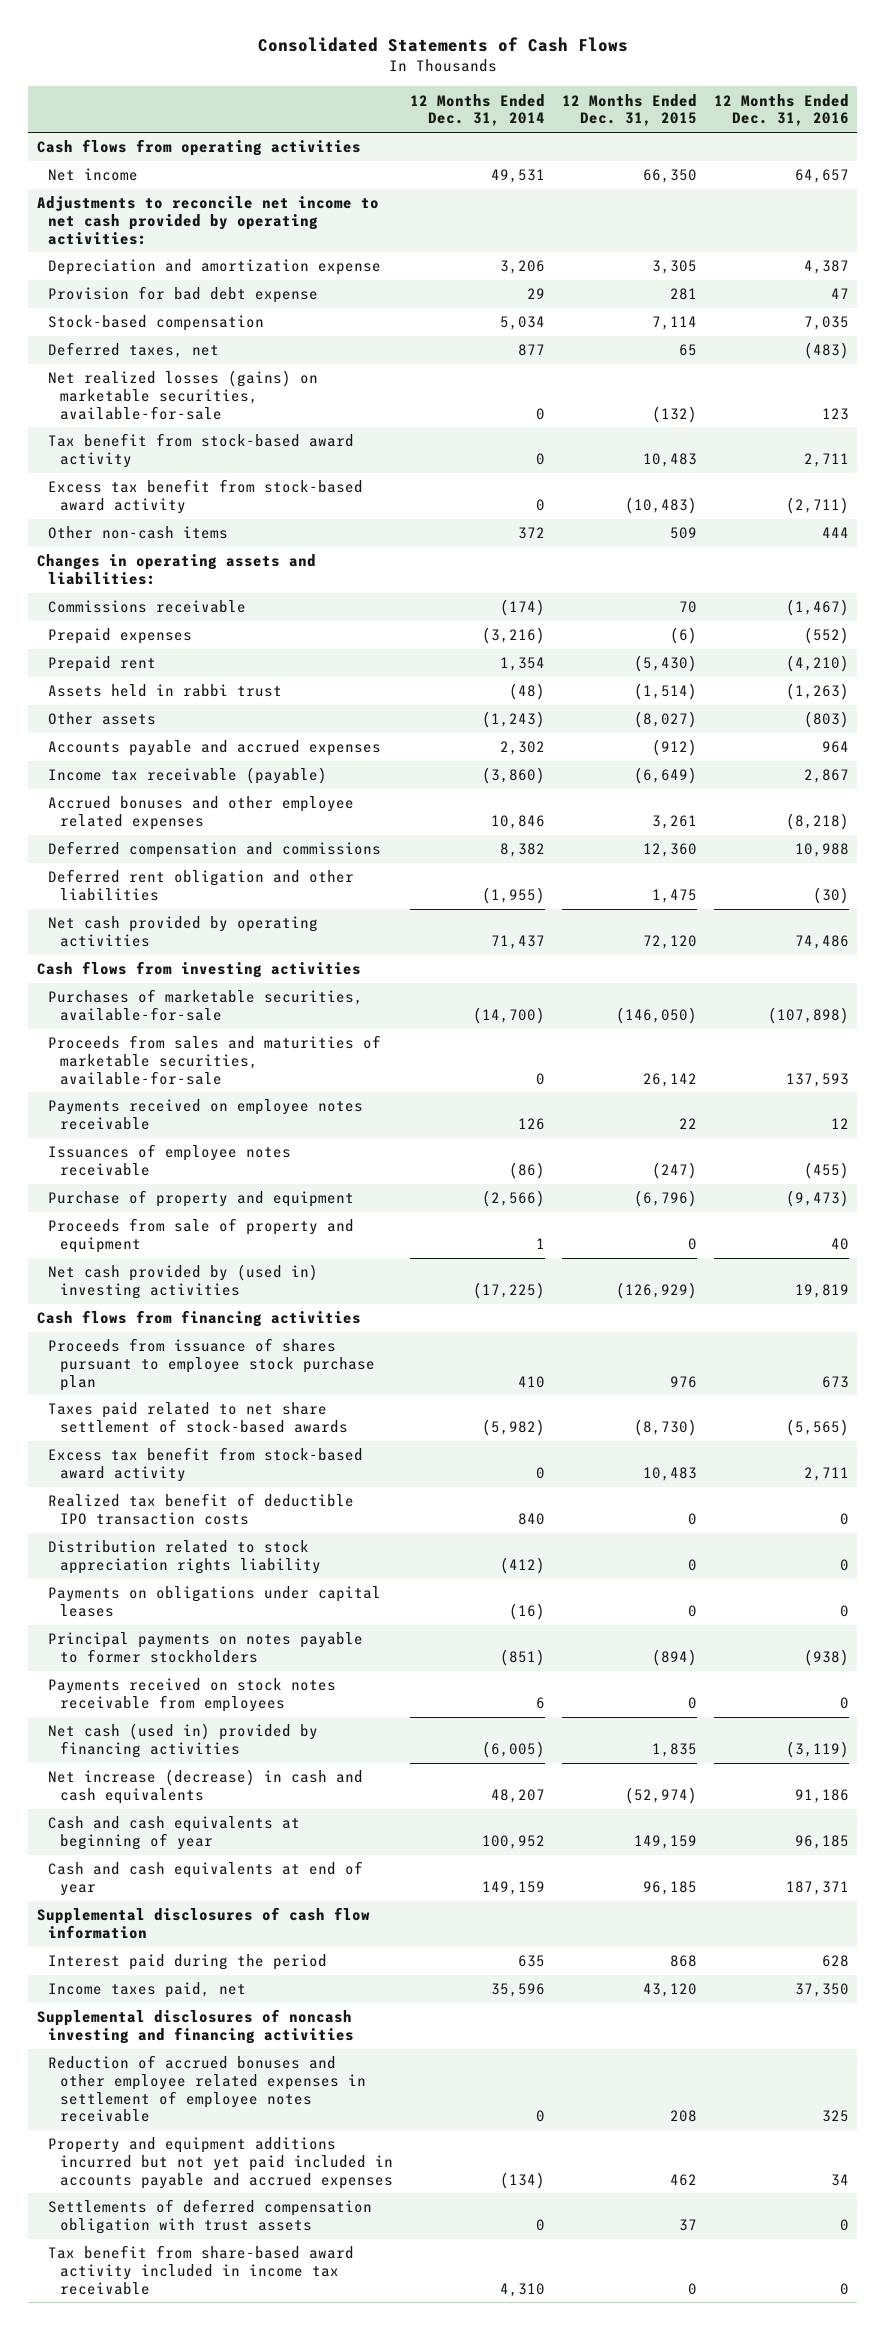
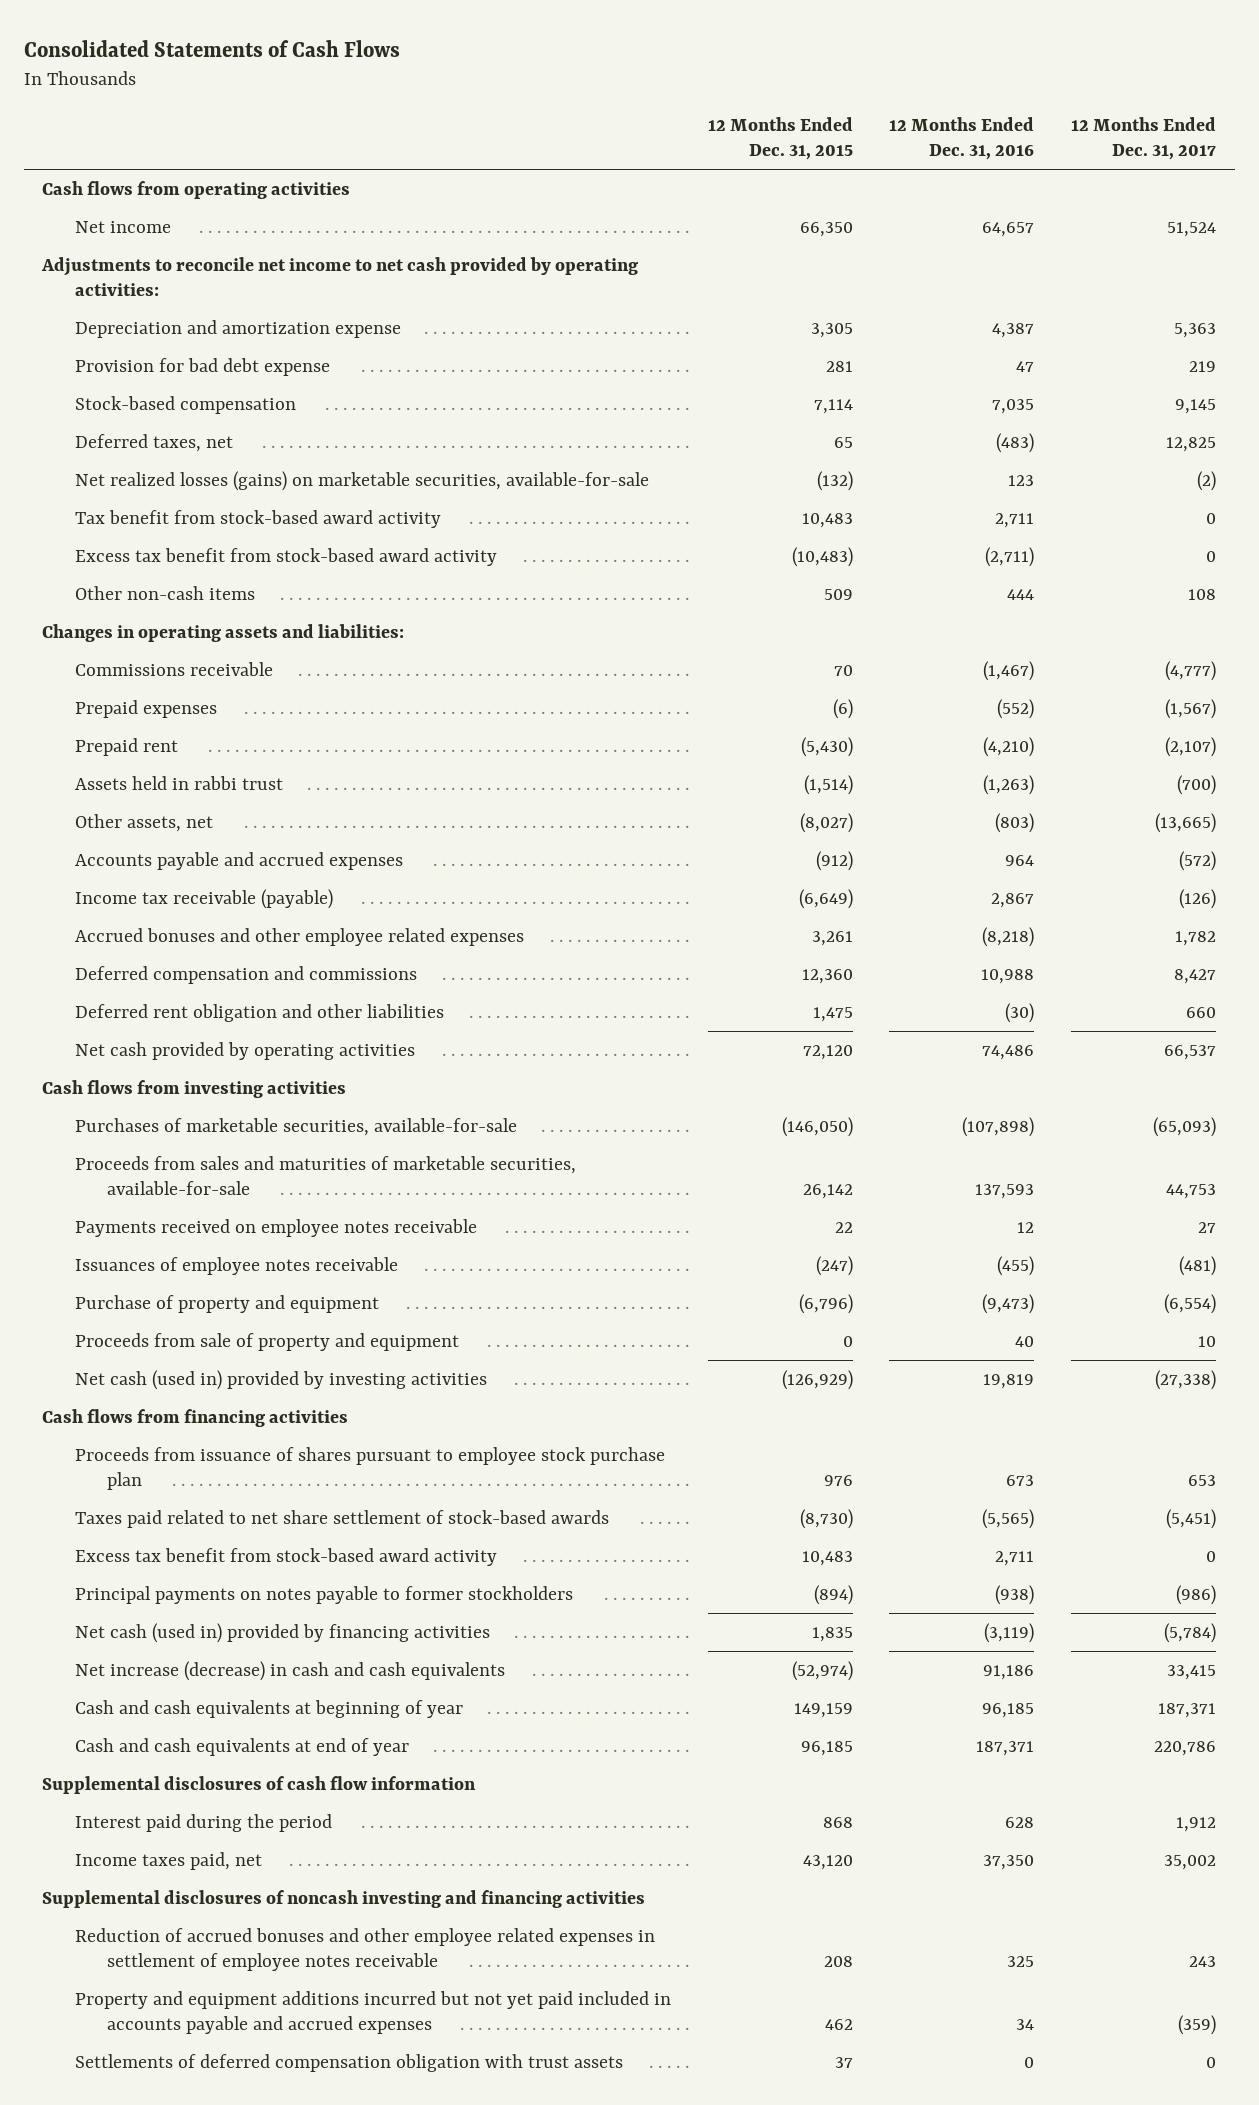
[409,93,545,127] 12 Months Ended Dec. 31, 2014 -> none
none -> [1071,117,1217,160] 12 Months Ended Dec. 31, 2017
[48,712,157,726] Other assets -> [74,814,213,833] Other assets, net
[48,1264,319,1299] Net cash provided by (used in) investing activities -> [74,1370,487,1391] Net cash (used in) provided by investing activities
[48,1493,355,1525] Realized tax benefit of deductible IPO transaction costs -> none
[48,1540,321,1574] Distribution related to stock appreciation rights liability -> none
[48,1586,382,1617] Payments on obligations under capital leases -> none
[48,1678,337,1712] Payments received on stock notes receivable from employees -> none
[48,2245,355,2295] Tax benefit from share-based award activity included in income tax receivable -> none

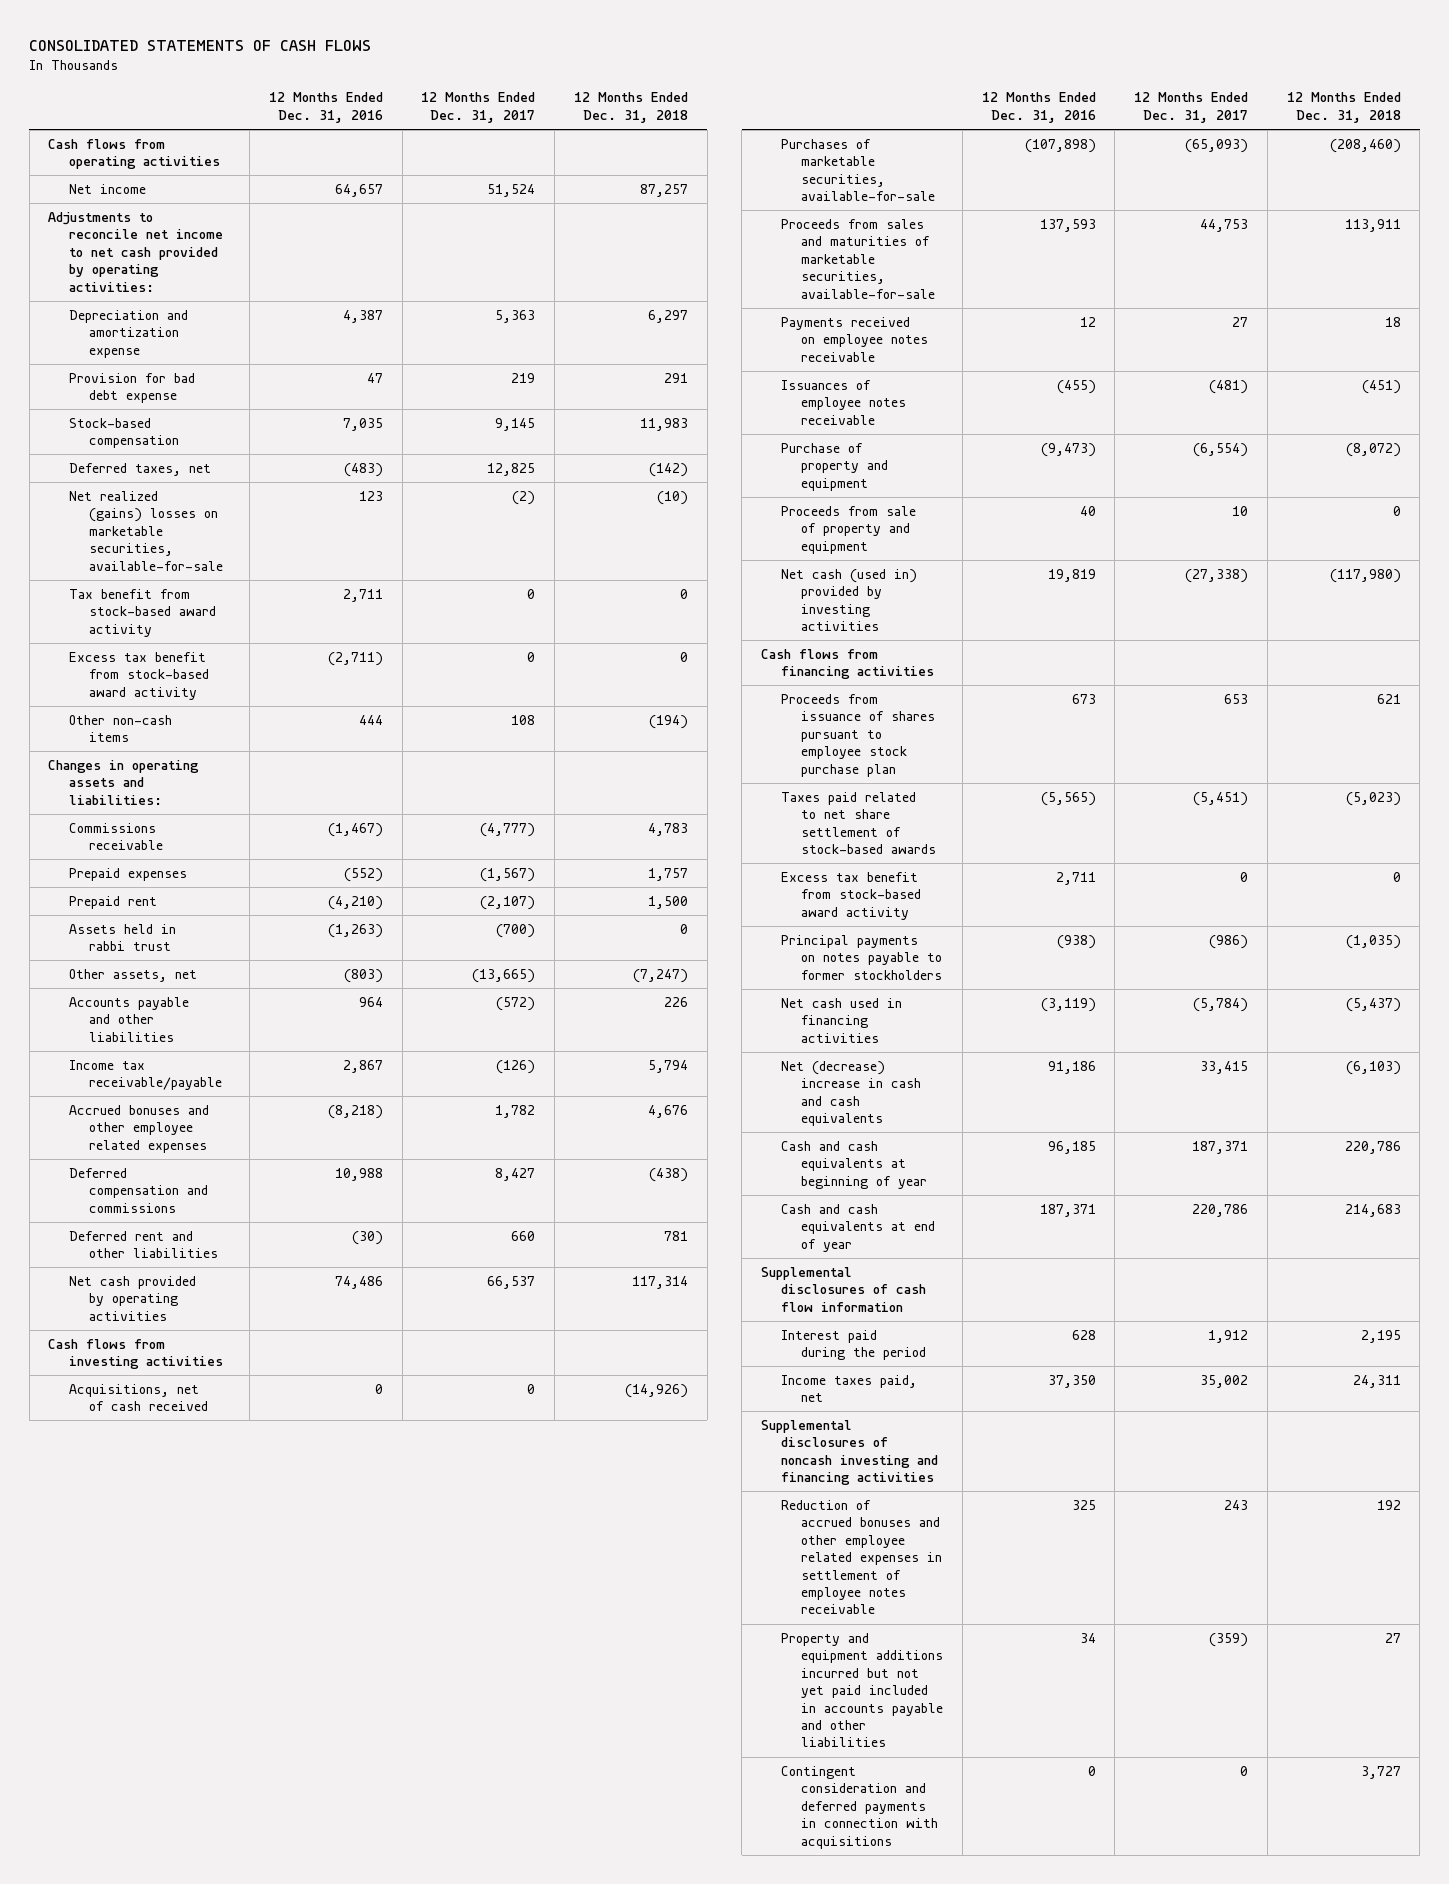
[24,39,401,57] Consolidated Statements of Cash Flows -> [29,39,372,51] CONSOLIDATED STATEMENTS OF CASH FLOWS
[707,117,853,160] 12 Months Ended Dec. 31, 2015 -> none
none -> [573,92,688,123] 12 Months Ended Dec. 31, 2018
[74,471,649,492] Net realized losses (gains) on marketable securities, available-for-sale -> [68,490,223,571] Net realized (gains) losses on marketable securities, available-for-sale
[74,852,403,871] Accounts payable and accrued expenses -> [68,996,189,1042] Accounts payable and other liabilities
[74,889,333,910] Income tax receivable (payable) -> [68,1059,222,1091] Income tax receivable/payable
[74,1004,444,1023] Deferred rent obligation and other liabilities -> [68,1230,218,1259] Deferred rent and other liabilities
none -> [68,1383,208,1412] Acquisitions, net of cash received
[74,1623,490,1644] Net cash (used in) provided by financing activities -> [781,997,903,1043] Net cash used in financing activities
[74,1661,505,1682] Net increase (decrease) in cash and cash equivalents -> [781,1060,922,1127] Net (decrease) increase in cash and cash equivalents
[74,2054,623,2073] Settlements of deferred compensation obligation with trust assets -> none
[74,1991,671,2034] Property and equipment additions incurred but not yet paid included in accounts payable and accrued expenses -> [781,1632,944,1748] Property and equipment additions incurred but not yet paid included in accounts payable and other liabilities
none -> [781,1765,939,1849] Contingent consideration and deferred payments in connection with acquisitions

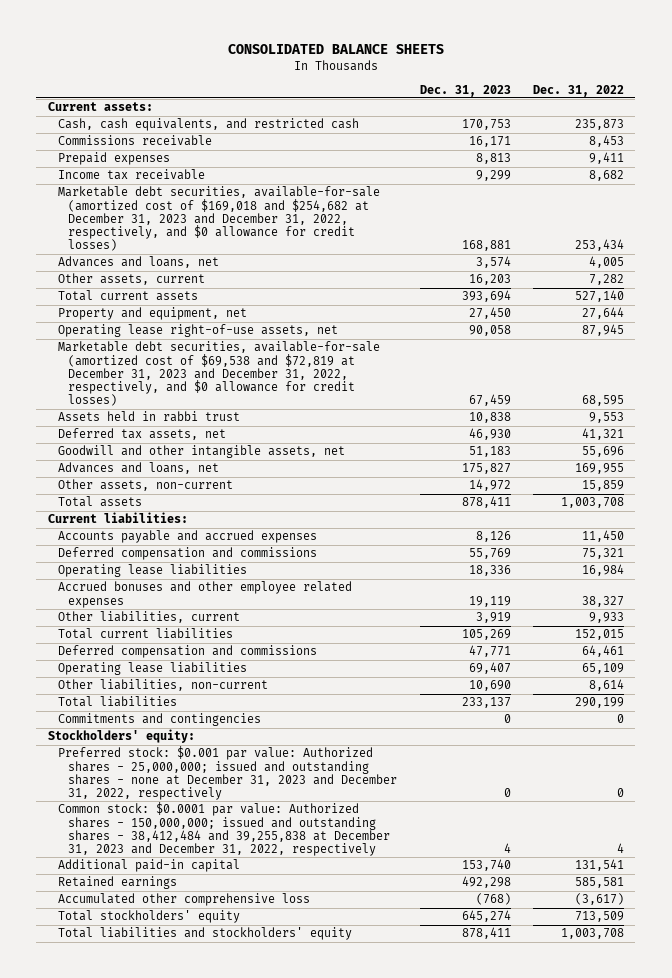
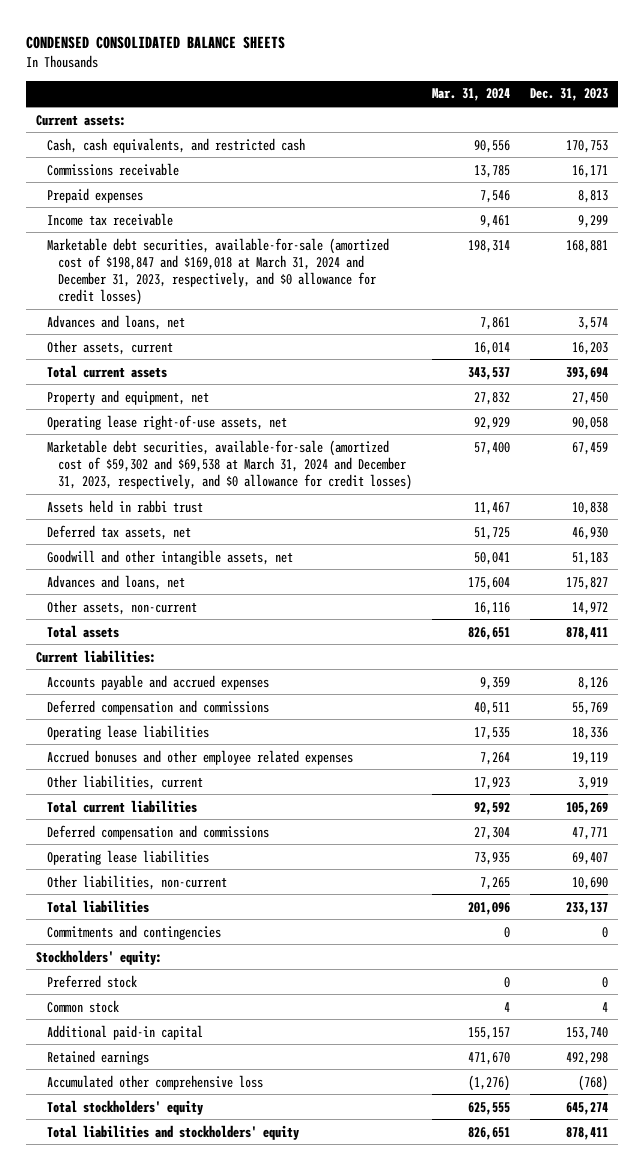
[227,44,444,55] CONSOLIDATED BALANCE SHEETS -> [26,35,286,49] CONDENSED CONSOLIDATED BALANCE SHEETS
[533,84,625,97] Dec. 31, 2022 -> none
none -> [431,88,510,102] Mar. 31, 2024
[57,186,380,252] Marketable debt securities, available-for-sale (amortized cost of $169,018 and $254,682 at December 31, 2023 and December 31, 2022, respectively, and $0 allowance for credit losses) -> [47,237,390,305] Marketable debt securities, available-for-sale (amortized cost of $198,847 and $169,018 at March 31, 2024 and December 31, 2023, respectively, and $0 allowance for credit losses)
[57,341,380,407] Marketable debt securities, available-for-sale (amortized cost of $69,538 and $72,819 at December 31, 2023 and December 31, 2022, respectively, and $0 allowance for credit losses) -> [47,439,412,490] Marketable debt securities, available-for-sale (amortized cost of $59,302 and $69,538 at March 31, 2024 and December 31, 2023, respectively, and $0 allowance for credit losses)
[57,746,398,801] Preferred stock: $0.001 par value: Authorized shares - 25,000,000; issued and outstanding shares - none at December 31, 2023 and December 31, 2022, respectively -> [47,974,138,988] Preferred stock
[57,802,391,857] Common stock: $0.0001 par value: Authorized shares - 150,000,000; issued and outstanding shares - 38,412,484 and 39,255,838 at December 31, 2023 and December 31, 2022, respectively -> [47,999,120,1013] Common stock

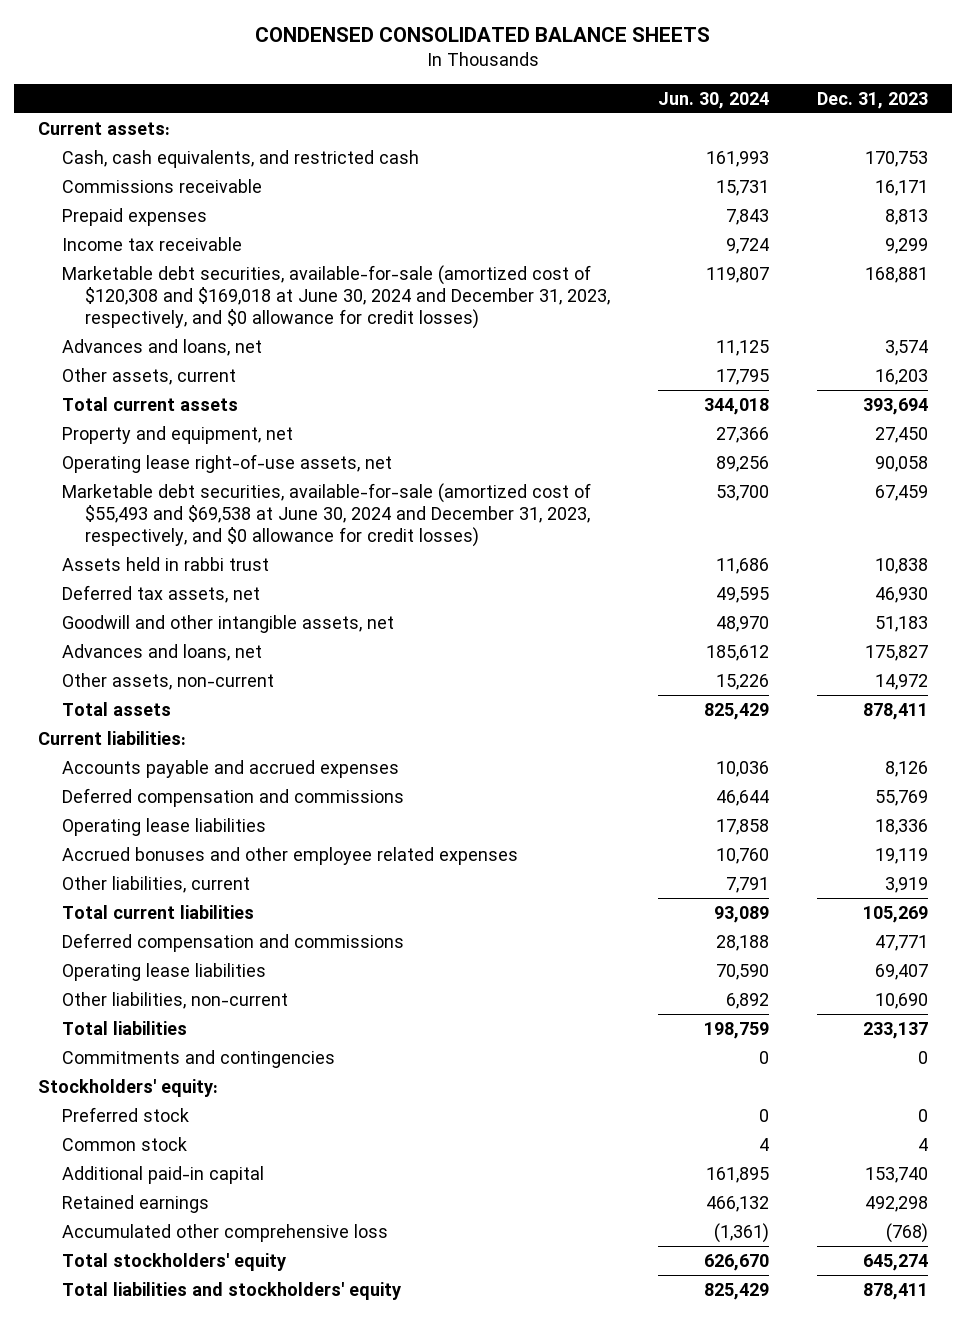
[431,88,510,102] Mar. 31, 2024 -> none
none -> [658,92,770,110] Jun. 30, 2024
[47,237,390,305] Marketable debt securities, available-for-sale (amortized cost of $198,847 and $169,018 at March 31, 2024 and December 31, 2023, respectively, and $0 allowance for credit losses) -> [61,264,611,329] Marketable debt securities, available-for-sale (amortized cost of $120,308 and $169,018 at June 30, 2024 and December 31, 2023, respectively, and $0 allowance for credit losses)
[47,439,412,490] Marketable debt securities, available-for-sale (amortized cost of $59,302 and $69,538 at March 31, 2024 and December 31, 2023, respectively, and $0 allowance for credit losses) -> [61,482,591,547] Marketable debt securities, available-for-sale (amortized cost of $55,493 and $69,538 at June 30, 2024 and December 31, 2023, respectively, and $0 allowance for credit losses)

